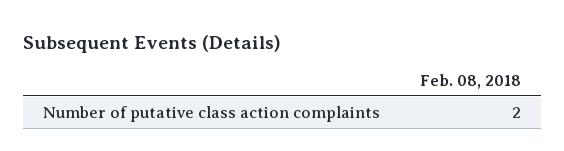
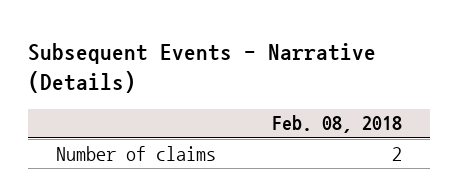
[23,34,282,53] Subsequent Events (Details) -> [28,42,377,94] Subsequent Events - Narrative (Details)
[43,106,381,123] Number of putative class action complaints -> [56,145,217,161] Number of claims

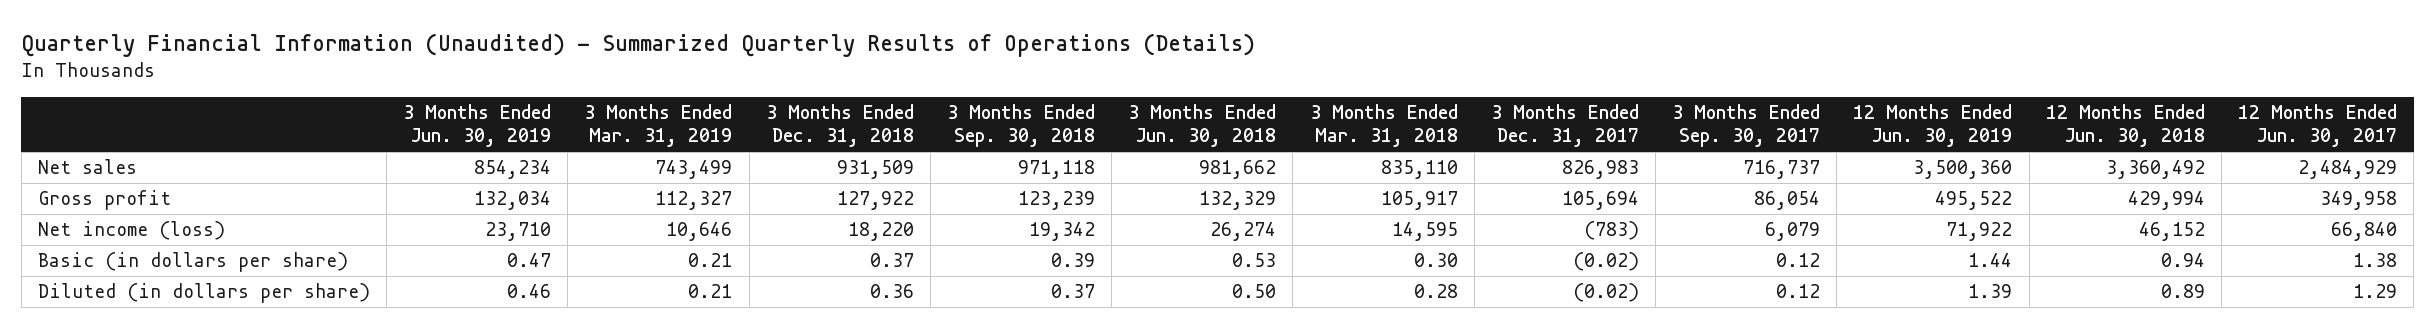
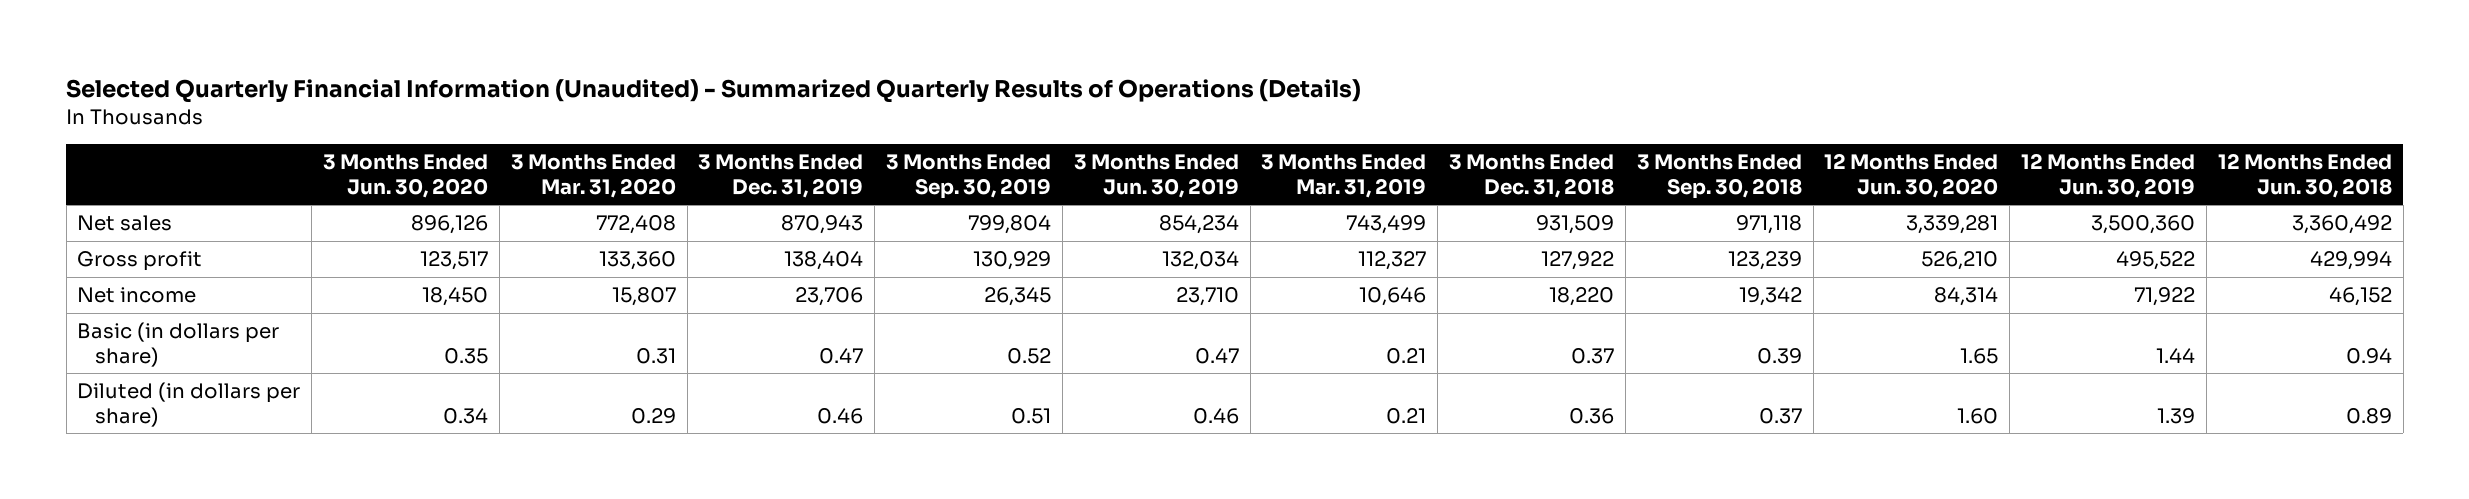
[21,33,1256,58] Quarterly Financial Information (Unaudited) - Summarized Quarterly Results of Operations (Details) -> [66,79,1362,104] Selected Quarterly Financial Information (Unaudited) - Summarized Quarterly Results of Operations (Details)
[1128,103,1277,148] 3 Months Ended Jun. 30, 2018 -> none
[1309,103,1458,148] 3 Months Ended Mar. 31, 2018 -> none
[1490,103,1639,148] 3 Months Ended Dec. 31, 2017 -> none
[1672,103,1821,148] 3 Months Ended Sep. 30, 2017 -> none
[2238,103,2398,148] 12 Months Ended Jun. 30, 2017 -> none
none -> [323,154,489,198] 3 Months Ended Jun. 30, 2020
none -> [510,154,676,198] 3 Months Ended Mar. 31, 2020
none -> [698,154,864,198] 3 Months Ended Dec. 31, 2019
none -> [886,154,1052,199] 3 Months Ended Sep. 30, 2019
none -> [1824,153,1999,198] 12 Months Ended Jun. 30, 2020
[37,221,225,241] Net income (loss) -> [77,287,197,304] Net income

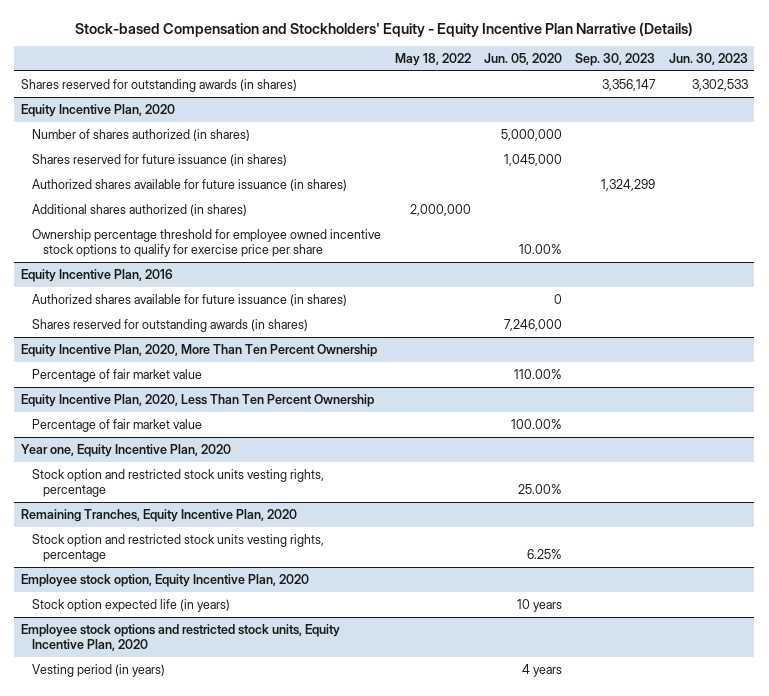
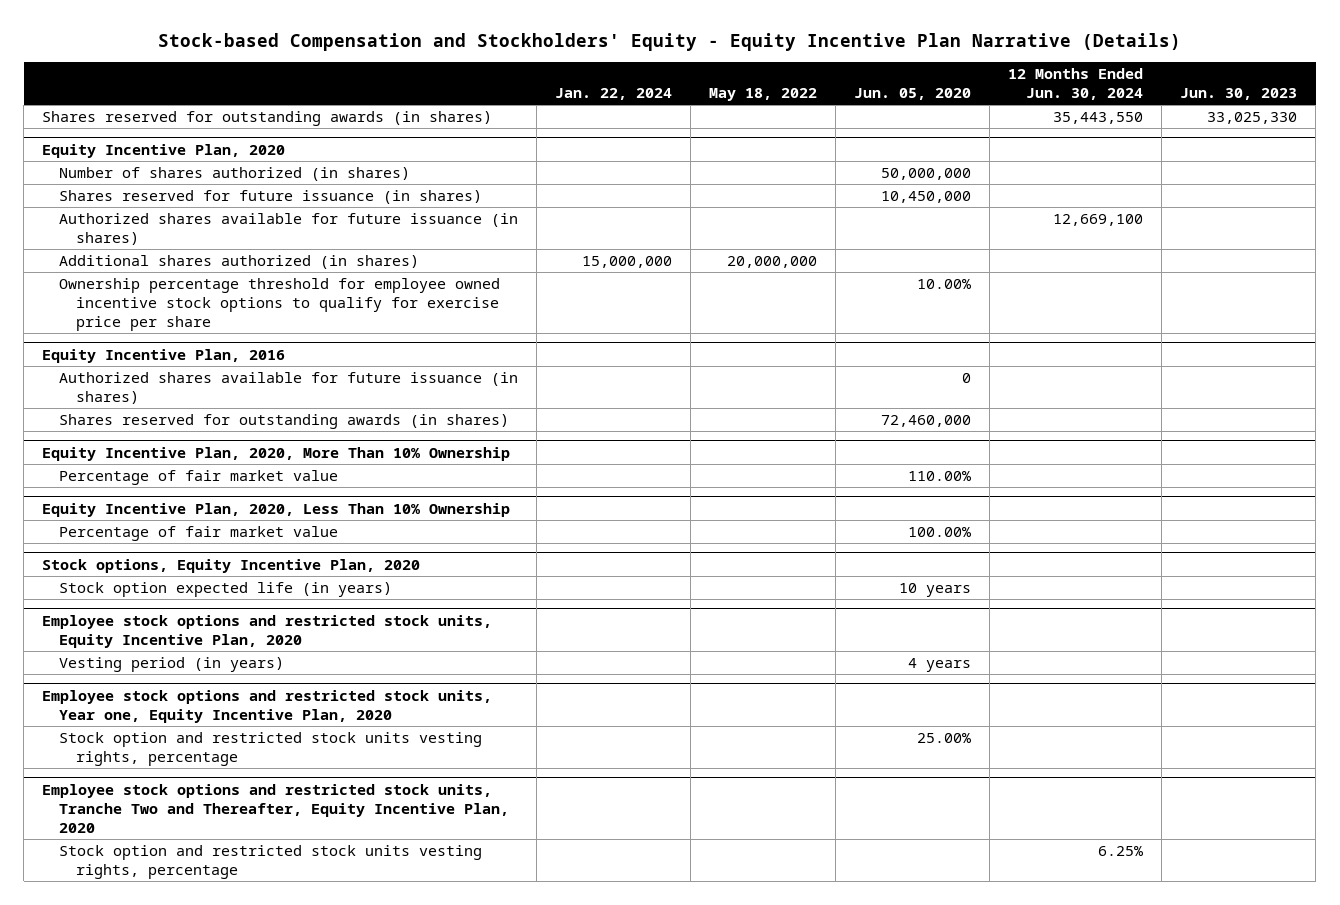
[575,53,656,67] Sep. 30, 2023 -> none
none -> [555,88,673,101] Jan. 22, 2024
none -> [1008,68,1144,101] 12 Months Ended Jun. 30, 2024
[691,78,748,91] 3,302,533 -> [1207,112,1298,125] 33,025,330
[500,128,562,141] 5,000,000 -> [881,168,972,181] 50,000,000
[503,153,562,166] 1,045,000 -> [881,191,972,204] 10,450,000
[409,203,471,216] 2,000,000 -> [727,256,818,269] 20,000,000
[503,318,562,331] 7,246,000 -> [881,415,972,428] 72,460,000
[20,343,377,357] Equity Incentive Plan, 2020, More Than Ten Percent Ownership -> [42,446,511,461] Equity Incentive Plan, 2020, More Than 10% Ownership
[20,393,374,407] Equity Incentive Plan, 2020, Less Than Ten Percent Ownership -> [42,502,511,517] Equity Incentive Plan, 2020, Less Than 10% Ownership
[20,443,231,457] Year one, Equity Incentive Plan, 2020 -> none
[32,468,325,498] Stock option and restricted stock units vesting rights, percentage -> none
[20,508,297,522] Remaining Tranches, Equity Incentive Plan, 2020 -> none
[32,533,325,563] Stock option and restricted stock units vesting rights, percentage -> none
[20,573,309,587] Employee stock option, Equity Incentive Plan, 2020 -> [42,558,421,573] Stock options, Equity Incentive Plan, 2020
none -> [42,689,493,723] Employee stock options and restricted stock units, Year one, Equity Incentive Plan, 2020
none -> [58,732,482,767] Stock option and restricted stock units vesting rights, percentage
none -> [42,783,509,833] Employee stock options and restricted stock units, Tranche Two and Thereafter, Equity Incentive Plan, 2020
none -> [58,845,482,880] Stock option and restricted stock units vesting rights, percentage

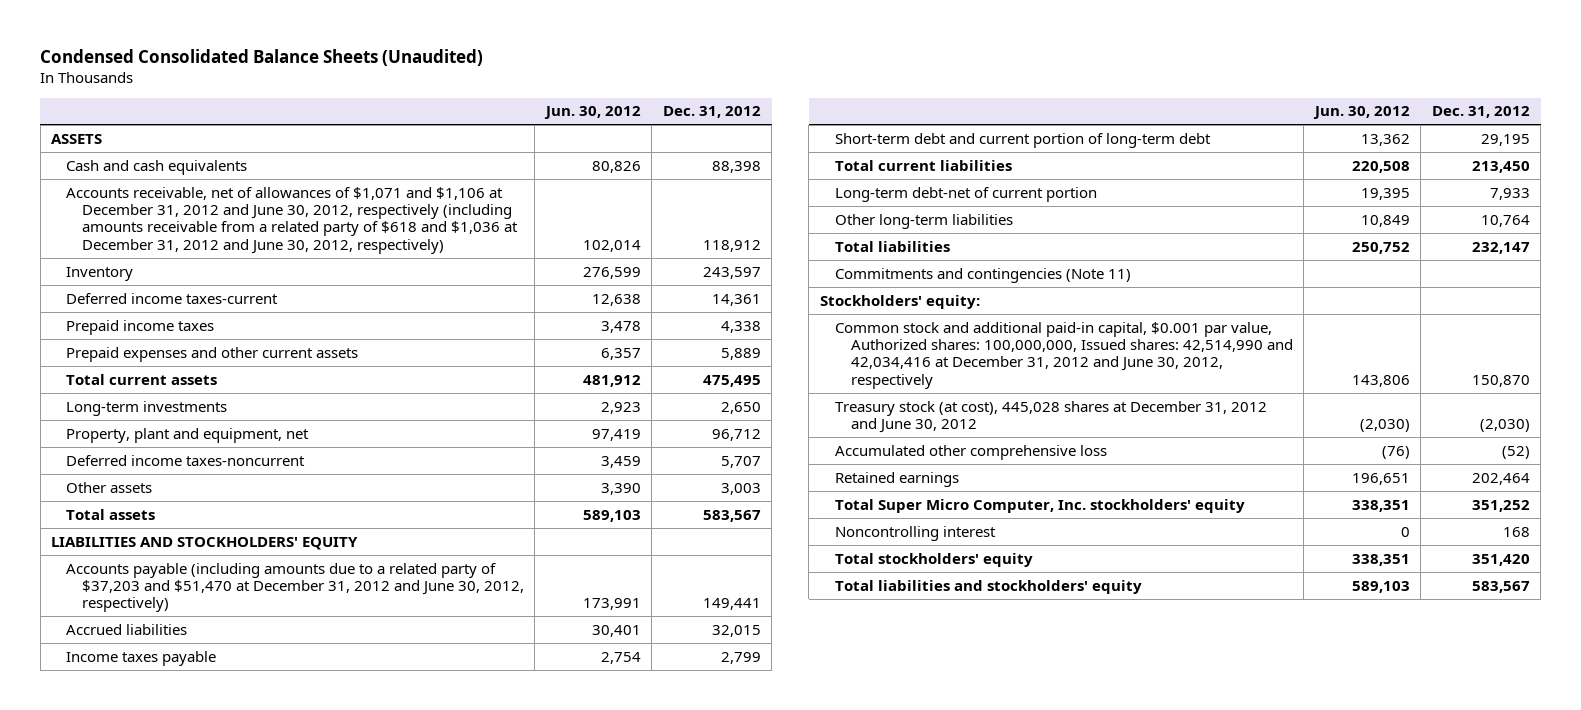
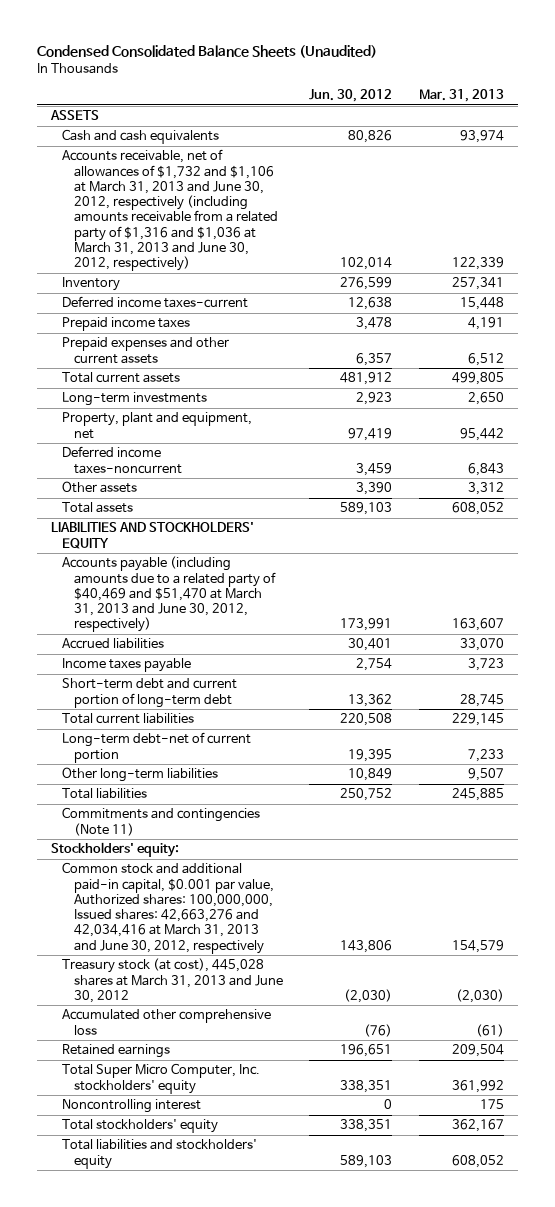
[662,106,761,119] Dec. 31, 2012 -> none
none -> [419,89,505,103] Mar. 31, 2013
[66,186,518,254] Accounts receivable, net of allowances of $1,071 and $1,106 at December 31, 2012 and June 30, 2012, respectively (including amounts receivable from a related party of $618 and $1,036 at December 31, 2012 and June 30, 2012, respectively) -> [62,149,278,272] Accounts receivable, net of allowances of $1,732 and $1,106 at March 31, 2013 and June 30, 2012, respectively (including amounts receivable from a related party of $1,316 and $1,036 at March 31, 2013 and June 30, 2012, respectively)
[66,562,524,613] Accounts payable (including amounts due to a related party of $37,203 and $51,470 at December 31, 2012 and June 30, 2012, respectively) -> [62,556,276,633] Accounts payable (including amounts due to a related party of $40,469 and $51,470 at March 31, 2013 and June 30, 2012, respectively)
[835,321,1293,389] Common stock and additional paid-in capital, $0.001 par value, Authorized shares: 100,000,000, Issued shares: 42,514,990 and 42,034,416 at December 31, 2012 and June 30, 2012, respectively -> [62,862,274,954] Common stock and additional paid-in capital, $0.001 par value, Authorized shares: 100,000,000, Issued shares: 42,663,276 and 42,034,416 at March 31, 2013 and June 30, 2012, respectively
[835,400,1268,434] Treasury stock (at cost), 445,028 shares at December 31, 2012 and June 30, 2012 -> [62,958,283,1003] Treasury stock (at cost), 445,028 shares at March 31, 2013 and June 30, 2012

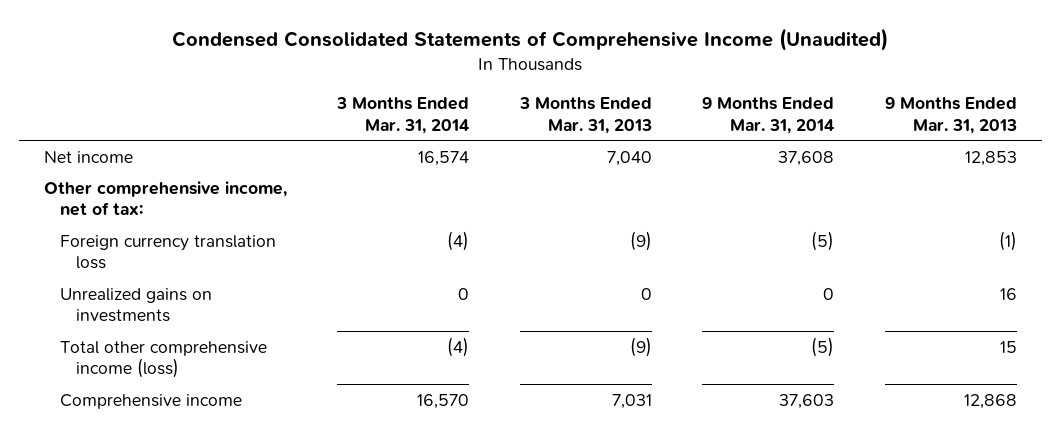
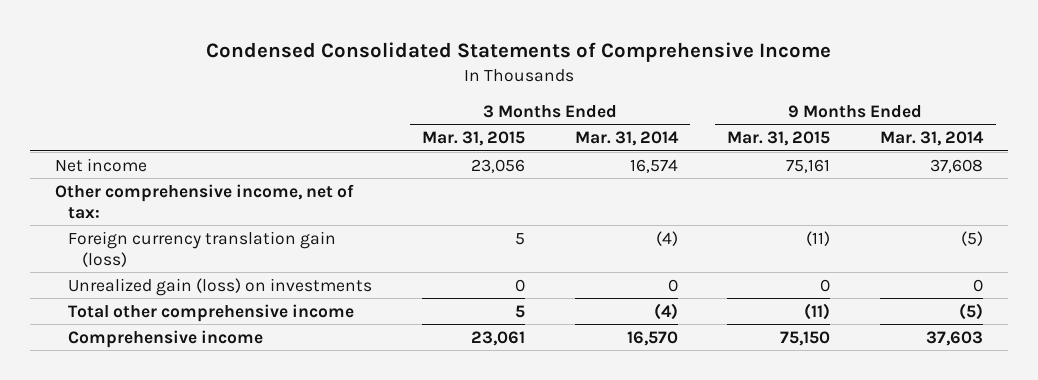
[172,27,889,51] Condensed Consolidated Statements of Comprehensive Income (Unaudited) -> [205,42,831,63] Condensed Consolidated Statements of Comprehensive Income
[518,96,652,134] 3 Months Ended Mar. 31, 2013 -> none
[884,96,1017,134] 9 Months Ended Mar. 31, 2013 -> none
none -> [422,131,526,147] Mar. 31, 2015
none -> [727,131,831,147] Mar. 31, 2015
[60,234,277,270] Foreign currency translation loss -> [68,230,337,267] Foreign currency translation gain (loss)
[60,287,213,323] Unrealized gains on investments -> [68,277,373,296] Unrealized gain (loss) on investments
[60,340,268,379] Total other comprehensive income (loss) -> [68,303,355,322] Total other comprehensive income

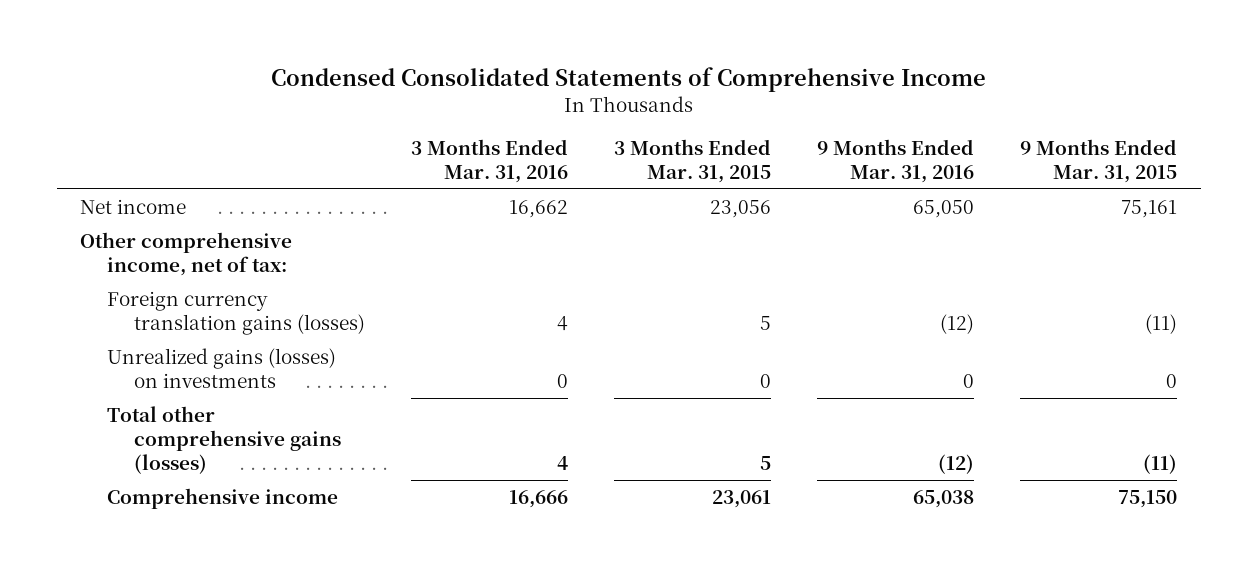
[574,131,679,147] Mar. 31, 2014 -> none
[880,131,985,147] Mar. 31, 2014 -> none
none -> [411,138,569,183] 3 Months Ended Mar. 31, 2016
none -> [817,138,975,183] 9 Months Ended Mar. 31, 2016
[68,230,337,267] Foreign currency translation gain (loss) -> [107,290,366,335] Foreign currency translation gains (losses)
[68,277,373,296] Unrealized gain (loss) on investments -> [107,347,337,388] Unrealized gains (losses) on investments
[68,303,355,322] Total other comprehensive income -> [107,405,342,474] Total other comprehensive gains (losses)

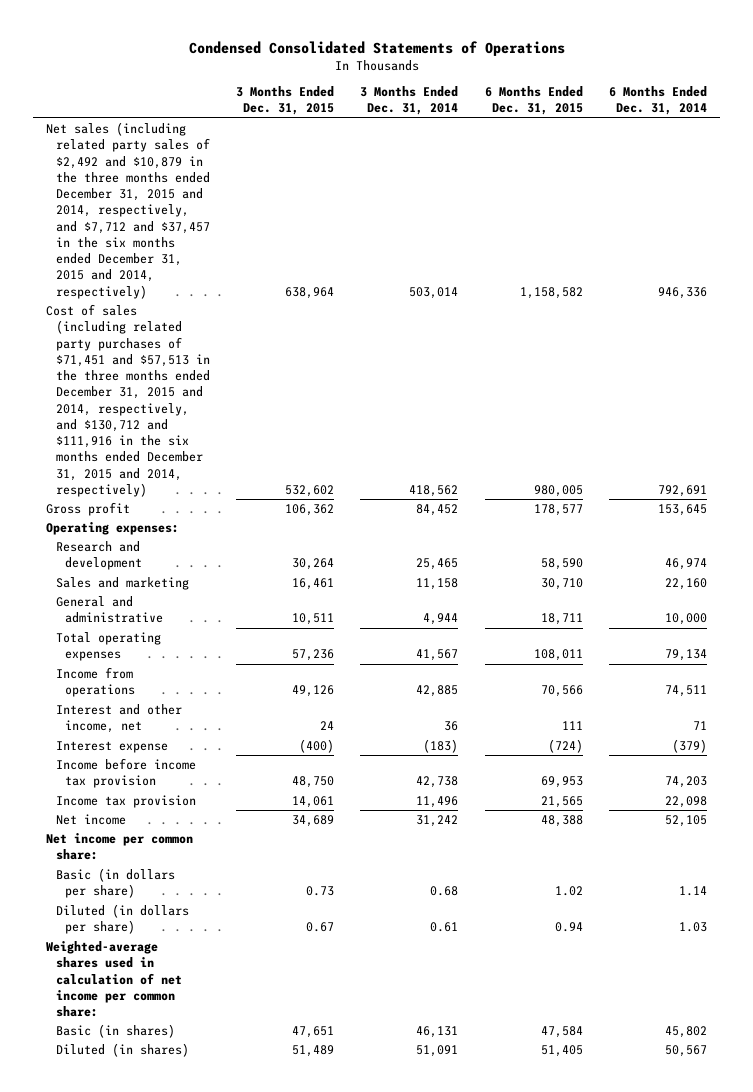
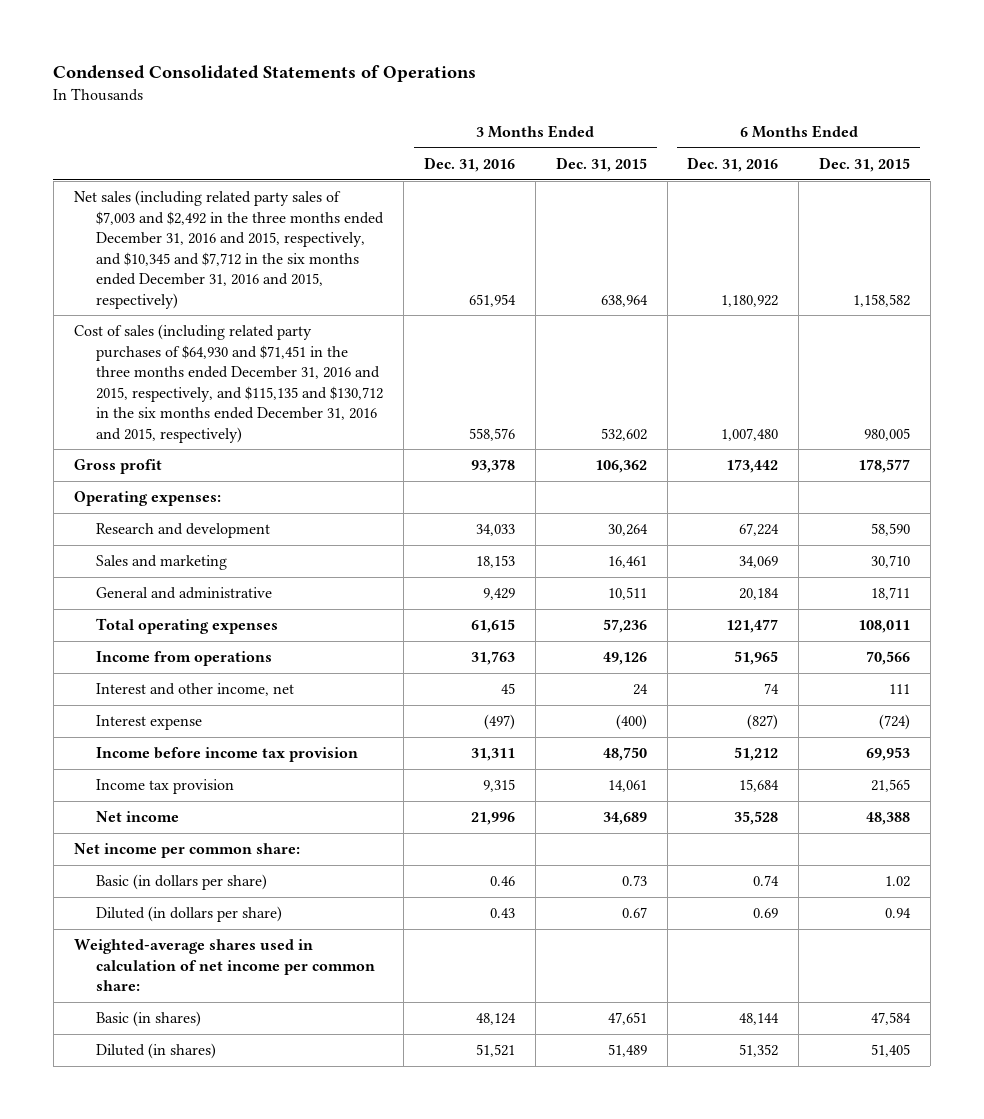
[360,86,459,116] 3 Months Ended Dec. 31, 2014 -> none
[608,86,707,116] 6 Months Ended Dec. 31, 2014 -> none
none -> [424,156,516,172] Dec. 31, 2016
none -> [687,156,779,172] Dec. 31, 2016
[46,122,210,299] Net sales (including related party sales of $2,492 and $10,879 in the three months ended December 31, 2015 and 2014, respectively, and $7,712 and $37,457 in the six months ended December 31, 2015 and 2014, respectively) -> [73,190,385,309] Net sales (including related party sales of $7,003 and $2,492 in the three months ended December 31, 2016 and 2015, respectively, and $10,345 and $7,712 in the six months ended December 31, 2016 and 2015, respectively)
[46,304,210,497] Cost of sales (including related party purchases of $71,451 and $57,513 in the three months ended December 31, 2015 and 2014, respectively, and $130,712 and $111,916 in the six months ended December 31, 2015 and 2014, respectively) -> [73,324,384,443] Cost of sales (including related party purchases of $64,930 and $71,451 in the three months ended December 31, 2016 and 2015, respectively, and $115,135 and $130,712 in the six months ended December 31, 2016 and 2015, respectively)

